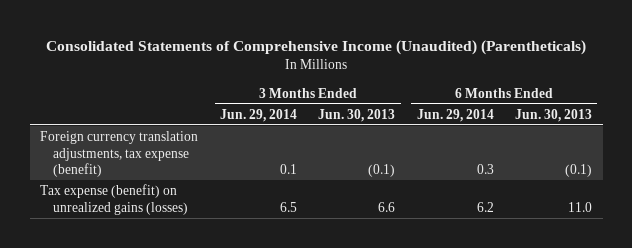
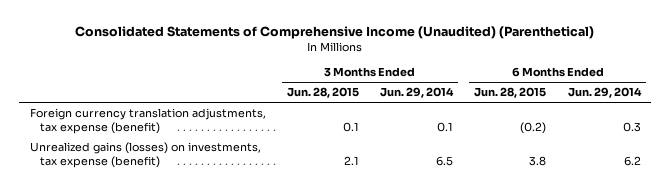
[46,39,587,55] Consolidated Statements of Comprehensive Income (Unaudited) (Parentheticals) -> [75,26,595,40] Consolidated Statements of Comprehensive Income (Unaudited) (Parenthetical)
[318,108,396,122] Jun. 30, 2013 -> none
[514,108,592,122] Jun. 30, 2013 -> none
none -> [286,87,359,99] Jun. 28, 2015
none -> [474,87,547,99] Jun. 28, 2015
[40,183,189,215] Tax expense (benefit) on unrealized gains (losses) -> [29,142,261,168] Unrealized gains (losses) on investments, tax expense (benefit)

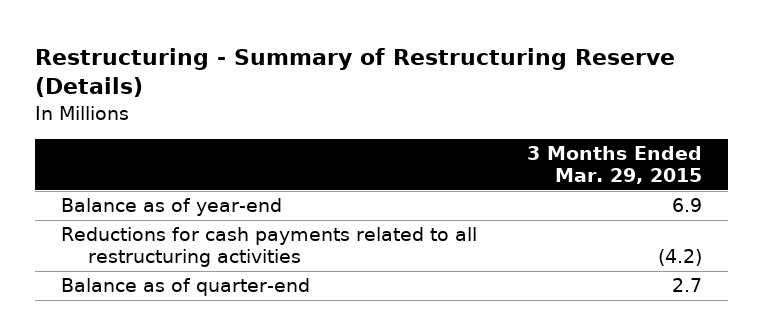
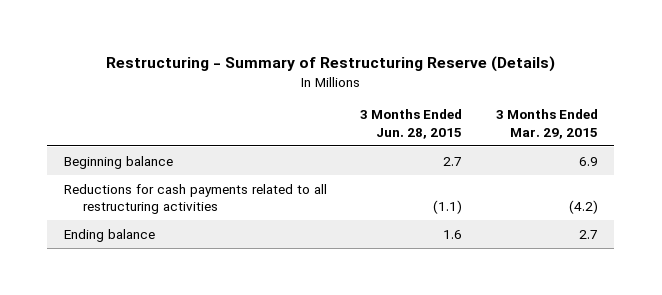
none -> [360,109,463,139] 3 Months Ended Jun. 28, 2015
[60,198,282,217] Balance as of year-end -> [63,155,173,169] Beginning balance
[60,278,310,297] Balance as of quarter-end -> [63,228,155,242] Ending balance

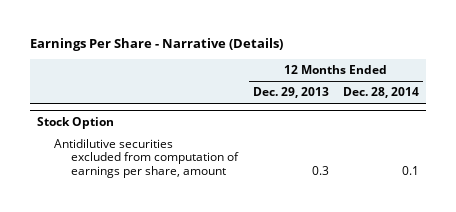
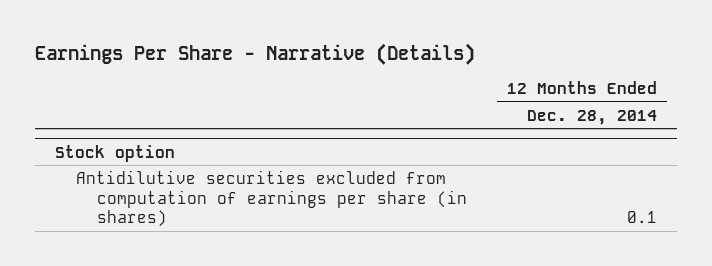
[252,87,329,99] Dec. 29, 2013 -> none
[37,116,115,129] Stock Option -> [54,144,175,162] Stock option
[54,139,240,178] Antidilutive securities excluded from computation of earnings per share, amount -> [75,169,467,228] Antidilutive securities excluded from computation of earnings per share (in shares)

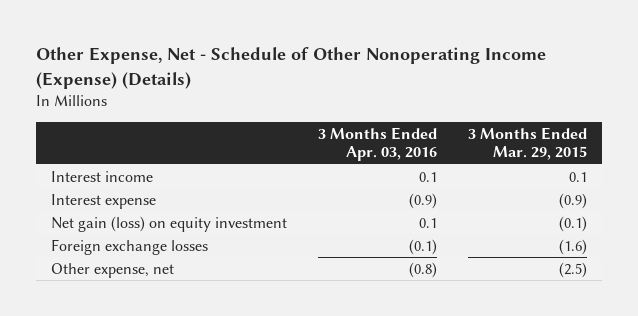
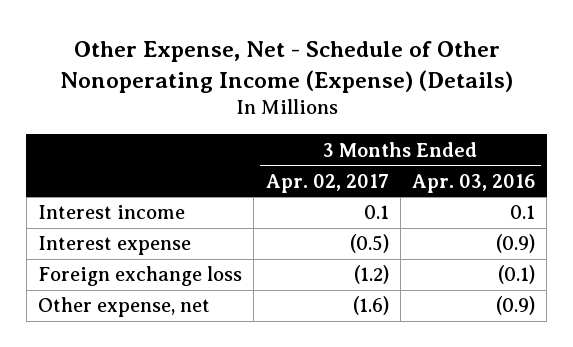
[468,126,588,161] 3 Months Ended Mar. 29, 2015 -> none
none -> [265,173,389,193] Apr. 02, 2017
[51,215,288,232] Net gain (loss) on equity investment -> none
[51,238,209,255] Foreign exchange losses -> [38,266,243,287] Foreign exchange loss
[409,261,438,278] (0.8) -> [496,296,536,316] (0.9)

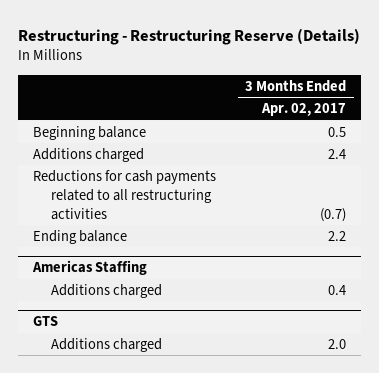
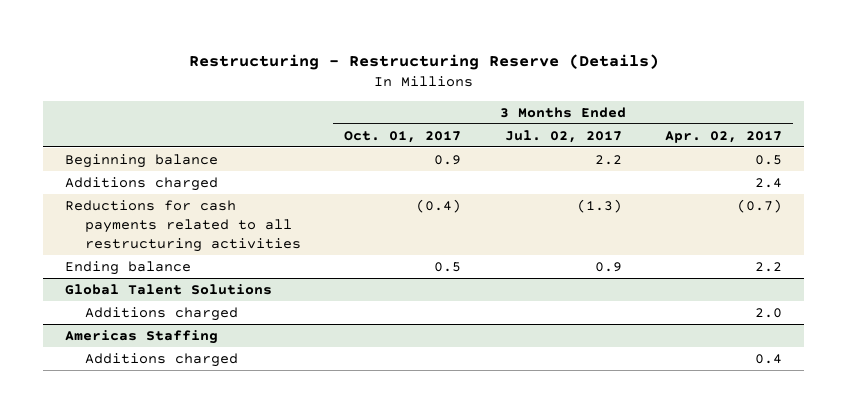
none -> [344,130,462,143] Oct. 01, 2017
none -> [504,129,622,143] Jul. 02, 2017
none -> [64,283,272,295] Global Talent Solutions
none -> [84,306,238,321] Additions charged
[32,316,58,327] GTS -> none
[51,337,163,352] Additions charged -> none

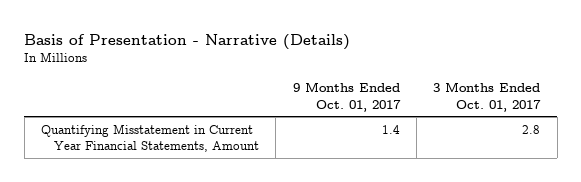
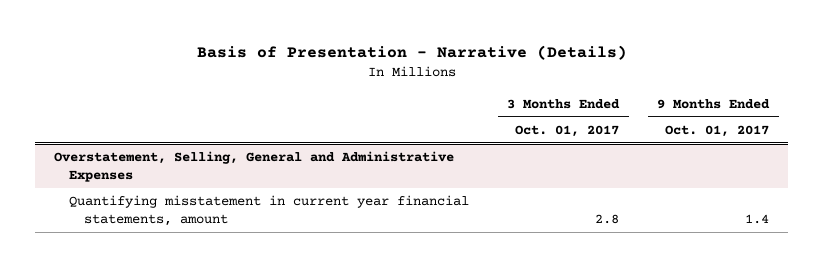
none -> [54,151,455,183] Overstatement, Selling, General and Administrative Expenses
[41,123,259,153] Quantifying Misstatement in Current Year Financial Statements, Amount -> [68,195,469,227] Quantifying misstatement in current year financial statements, amount

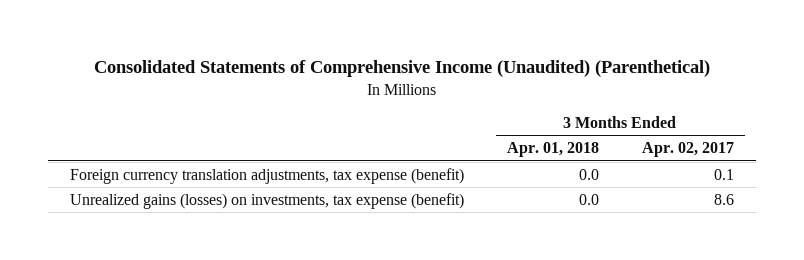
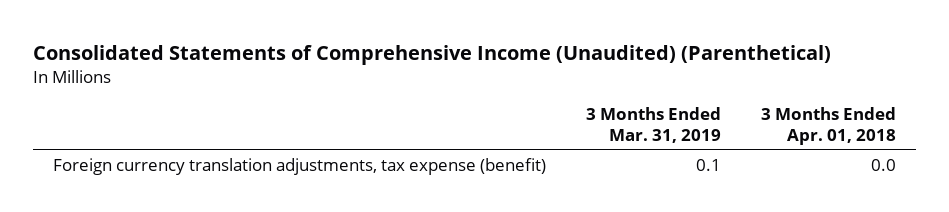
[642,142,735,158] Apr. 02, 2017 -> none
none -> [585,107,721,144] 3 Months Ended Mar. 31, 2019
[69,192,464,209] Unrealized gains (losses) on investments, tax expense (benefit) -> none

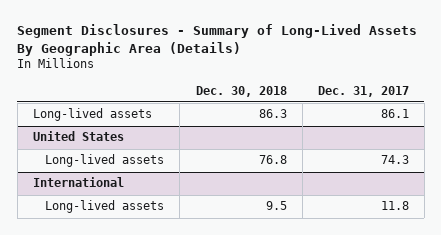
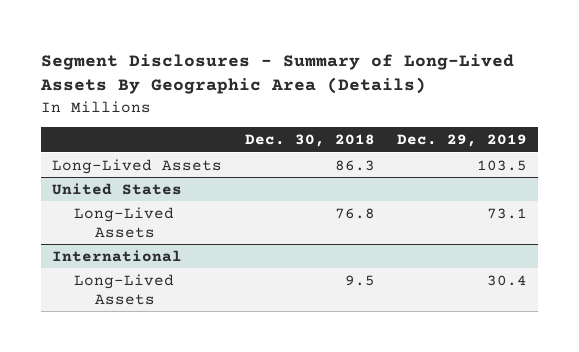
[317,85,409,97] Dec. 31, 2017 -> none
none -> [396,134,527,148] Dec. 29, 2019
[32,108,152,122] Long-lived assets -> [52,158,223,174] Long-Lived Assets
[45,154,165,168] Long-lived assets -> [73,206,174,238] Long-Lived Assets
[45,200,165,214] Long-lived assets -> [73,273,174,305] Long-Lived Assets

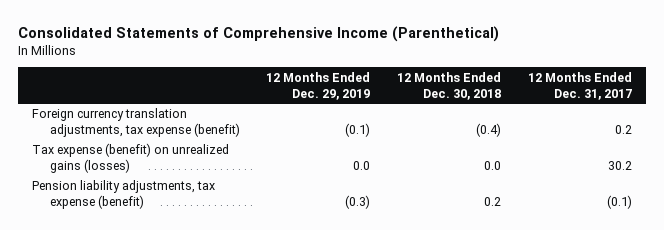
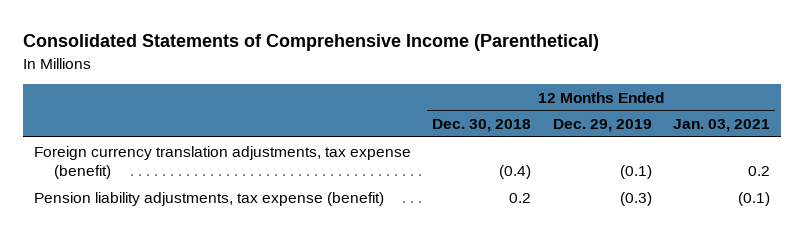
[528,71,633,100] 12 Months Ended Dec. 31, 2017 -> none
none -> [672,118,770,132] Jan. 03, 2021
[31,143,229,174] Tax expense (benefit) on unrealized gains (losses) -> none

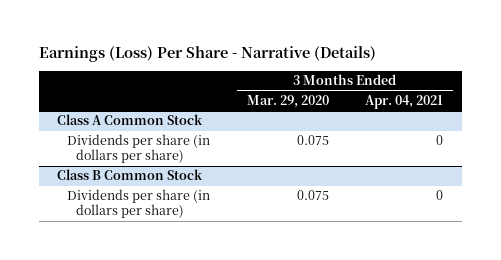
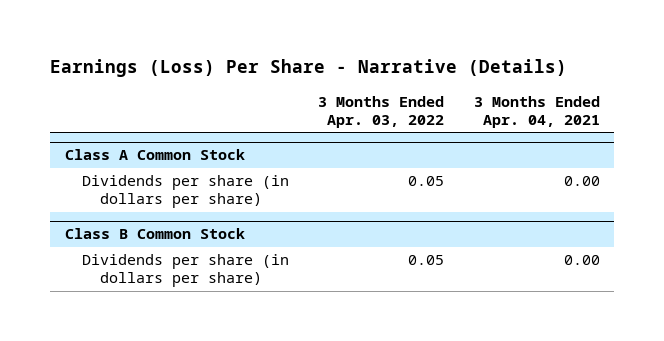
[246,95,329,109] Mar. 29, 2020 -> none
none -> [318,95,445,128] 3 Months Ended Apr. 03, 2022
[436,135,444,146] 0 -> [563,176,600,187] 0.00
[436,190,444,201] 0 -> [563,255,600,266] 0.00

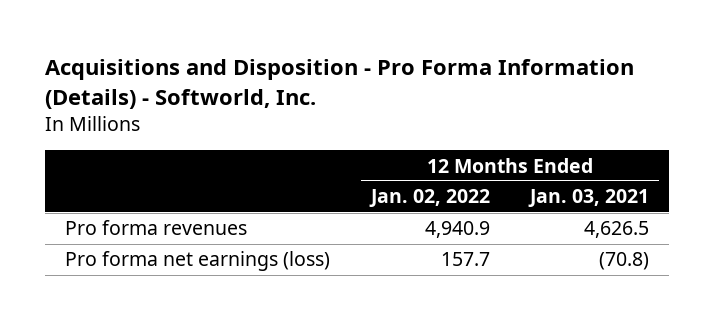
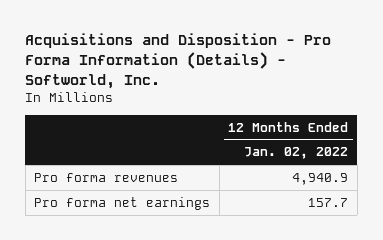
[528,189,650,208] Jan. 03, 2021 -> none
[65,251,331,272] Pro forma net earnings (loss) -> [34,196,211,210] Pro forma net earnings

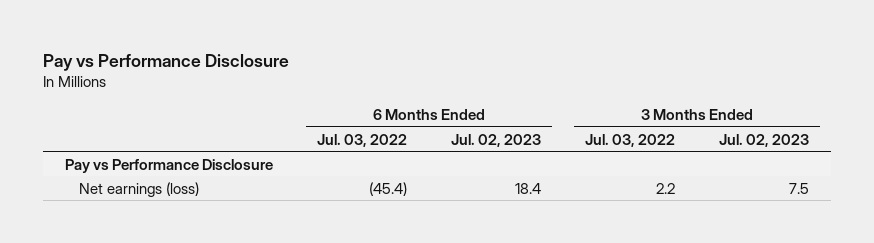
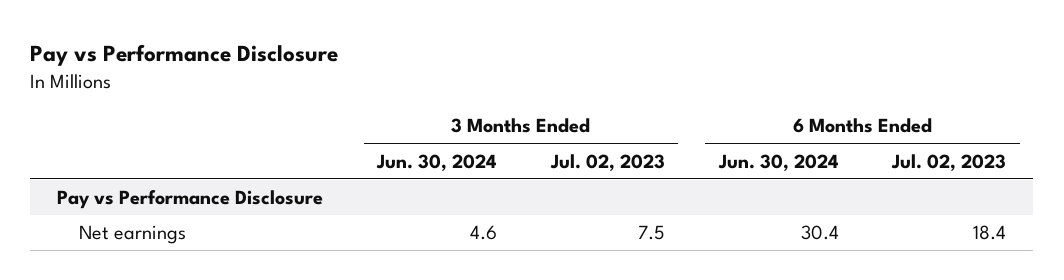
[317,133,408,147] Jul. 03, 2022 -> none
[584,133,675,147] Jul. 03, 2022 -> none
none -> [376,153,498,171] Jun. 30, 2024
none -> [717,153,839,171] Jun. 30, 2024
[79,181,200,197] Net earnings (loss) -> [79,225,187,245] Net earnings

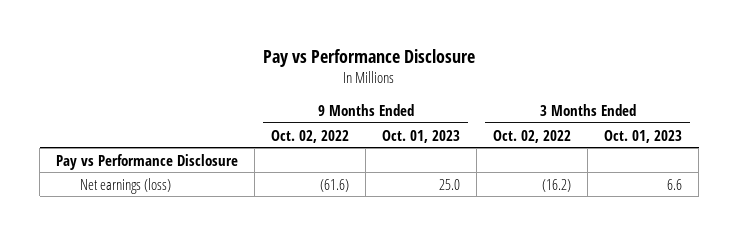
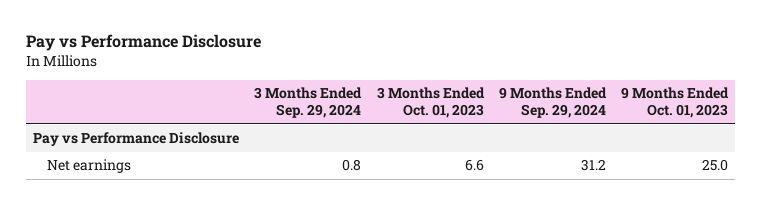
[271,129,350,143] Oct. 02, 2022 -> none
[493,129,572,143] Oct. 02, 2022 -> none
none -> [254,87,363,119] 3 Months Ended Sep. 29, 2024
none -> [498,87,607,119] 9 Months Ended Sep. 29, 2024
[79,177,171,194] Net earnings (loss) -> [46,159,131,174] Net earnings

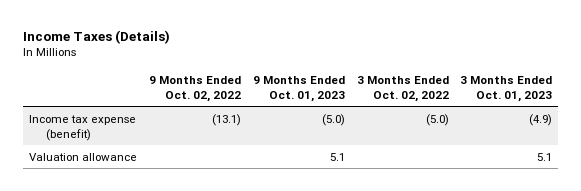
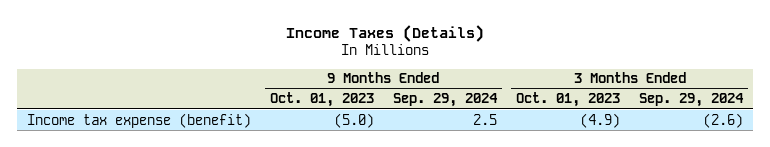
[148,75,241,102] 9 Months Ended Oct. 02, 2022 -> none
[356,75,449,102] 3 Months Ended Oct. 02, 2022 -> none
none -> [392,93,498,108] Sep. 29, 2024
none -> [639,93,745,108] Sep. 29, 2024
[28,152,137,161] Valuation allowance -> none

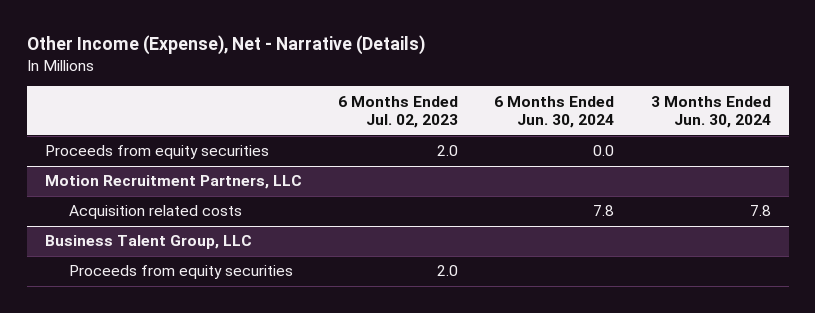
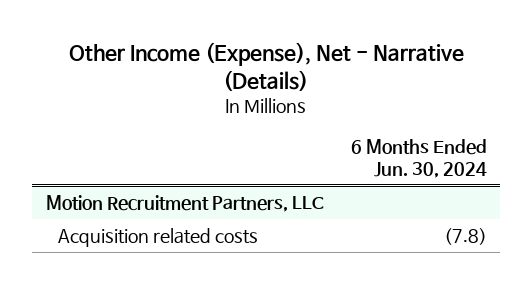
[338,95,459,129] 6 Months Ended Jul. 02, 2023 -> none
[650,95,771,129] 3 Months Ended Jun. 30, 2024 -> none
[44,145,269,160] Proceeds from equity securities -> none
[44,235,252,250] Business Talent Group, LLC -> none
[69,265,294,280] Proceeds from equity securities -> none
[593,205,615,217] 7.8 -> [443,227,487,245] (7.8)

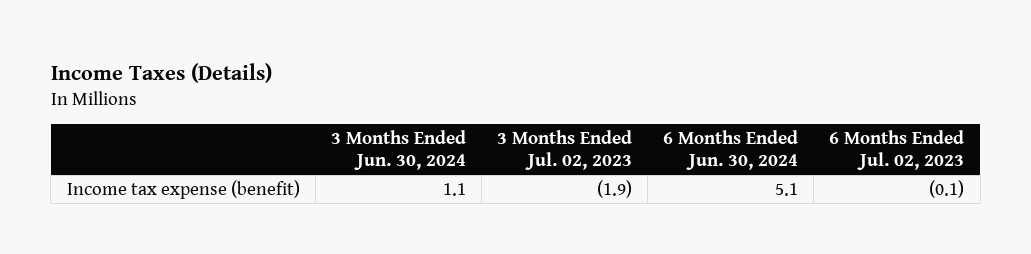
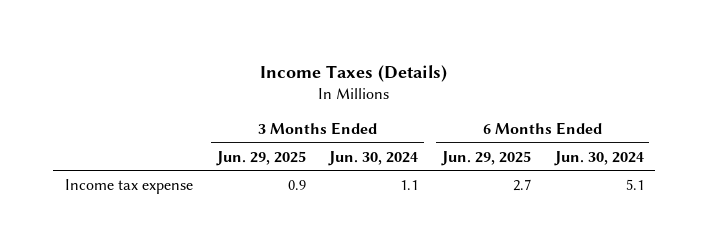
[496,129,632,171] 3 Months Ended Jul. 02, 2023 -> none
[829,129,965,171] 6 Months Ended Jul. 02, 2023 -> none
none -> [215,150,306,166] Jun. 29, 2025
none -> [440,150,531,166] Jun. 29, 2025
[66,179,300,199] Income tax expense (benefit) -> [65,178,194,194] Income tax expense

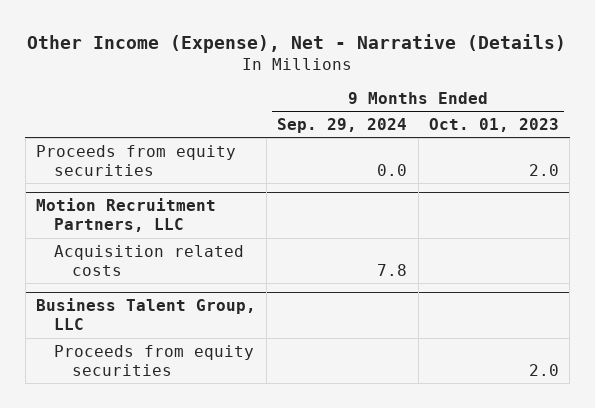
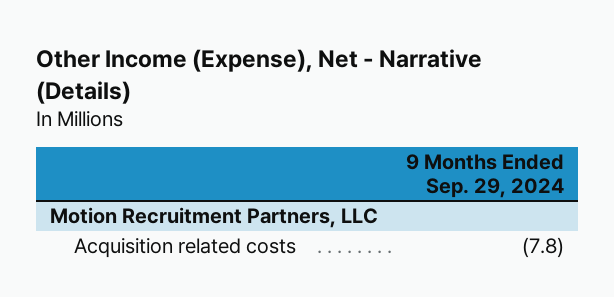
[428,117,559,132] Oct. 01, 2023 -> none
[35,144,236,176] Proceeds from equity securities -> none
[35,298,256,331] Business Talent Group, LLC -> none
[53,344,254,376] Proceeds from equity securities -> none
[377,263,408,276] 7.8 -> [522,237,565,259] (7.8)

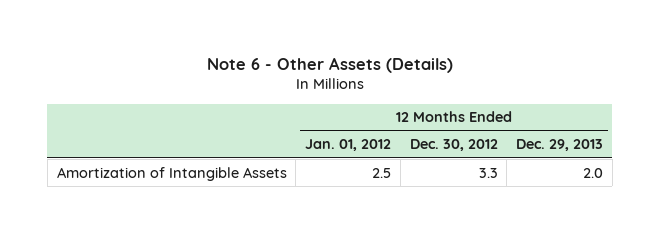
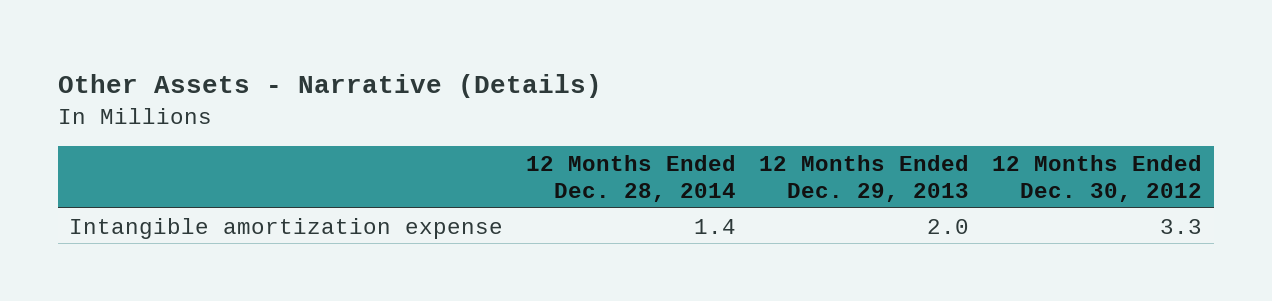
[206,56,453,73] Note 6 - Other Assets (Details) -> [57,73,602,98] Other Assets - Narrative (Details)
[305,139,392,152] Jan. 01, 2012 -> none
none -> [526,154,737,203] 12 Months Ended Dec. 28, 2014
[56,166,287,181] Amortization of Intangible Assets -> [69,217,504,239] Intangible amortization expense

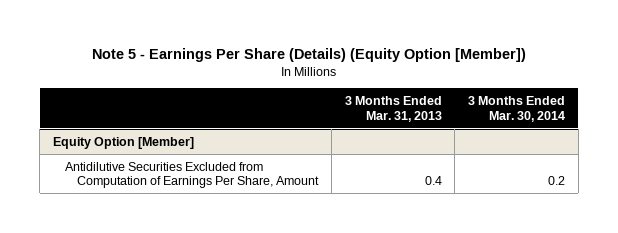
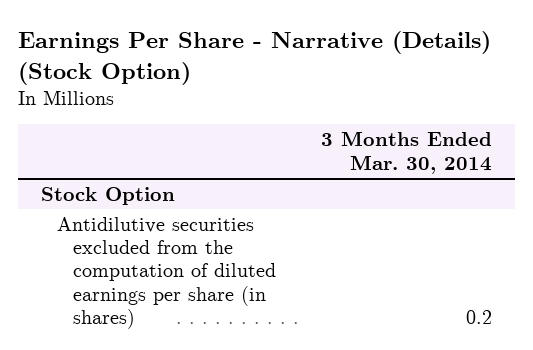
[91,47,526,62] Note 5 - Earnings Per Share (Details) (Equity Option [Member]) -> [18,31,492,85] Earnings Per Share - Narrative (Details) (Stock Option)
[344,96,442,122] 3 Months Ended Mar. 31, 2013 -> none
[52,136,194,149] Equity Option [Member] -> none
none -> [40,186,175,205] Stock Option
[65,161,320,189] Antidilutive Securities Excluded from Computation of Earnings Per Share, Amount -> [56,216,277,329] Antidilutive securities excluded from the computation of diluted earnings per share (in shares)

